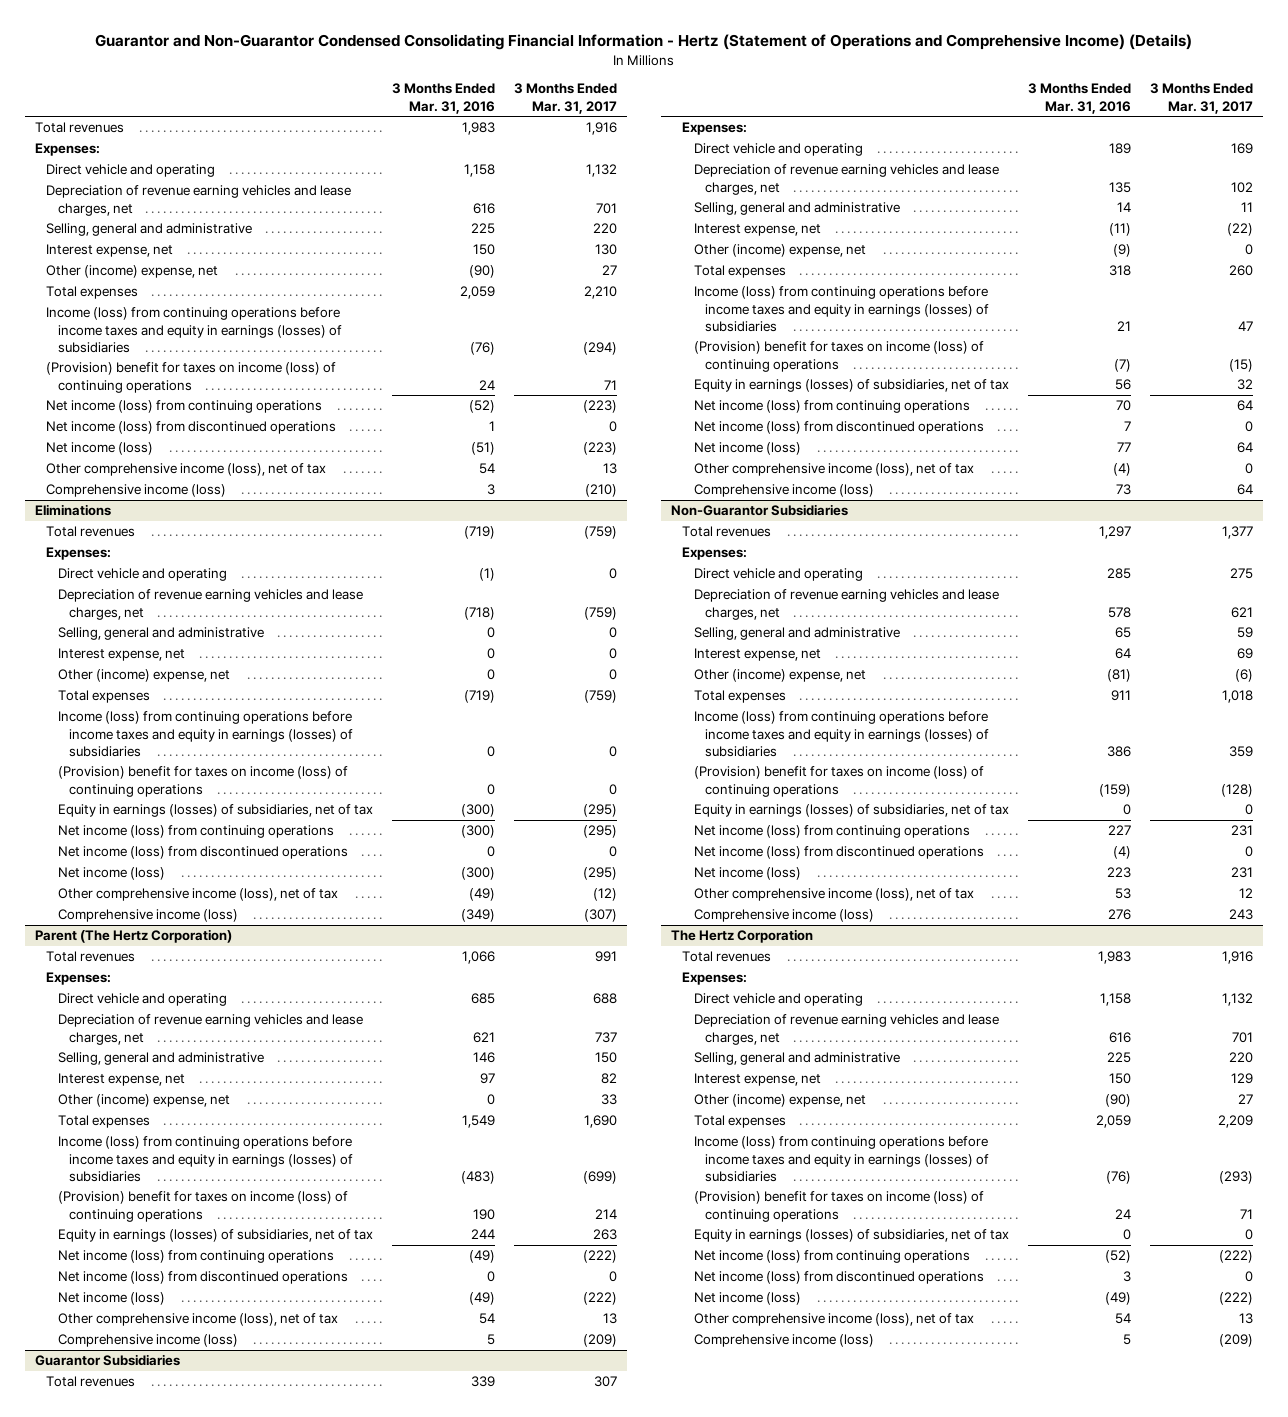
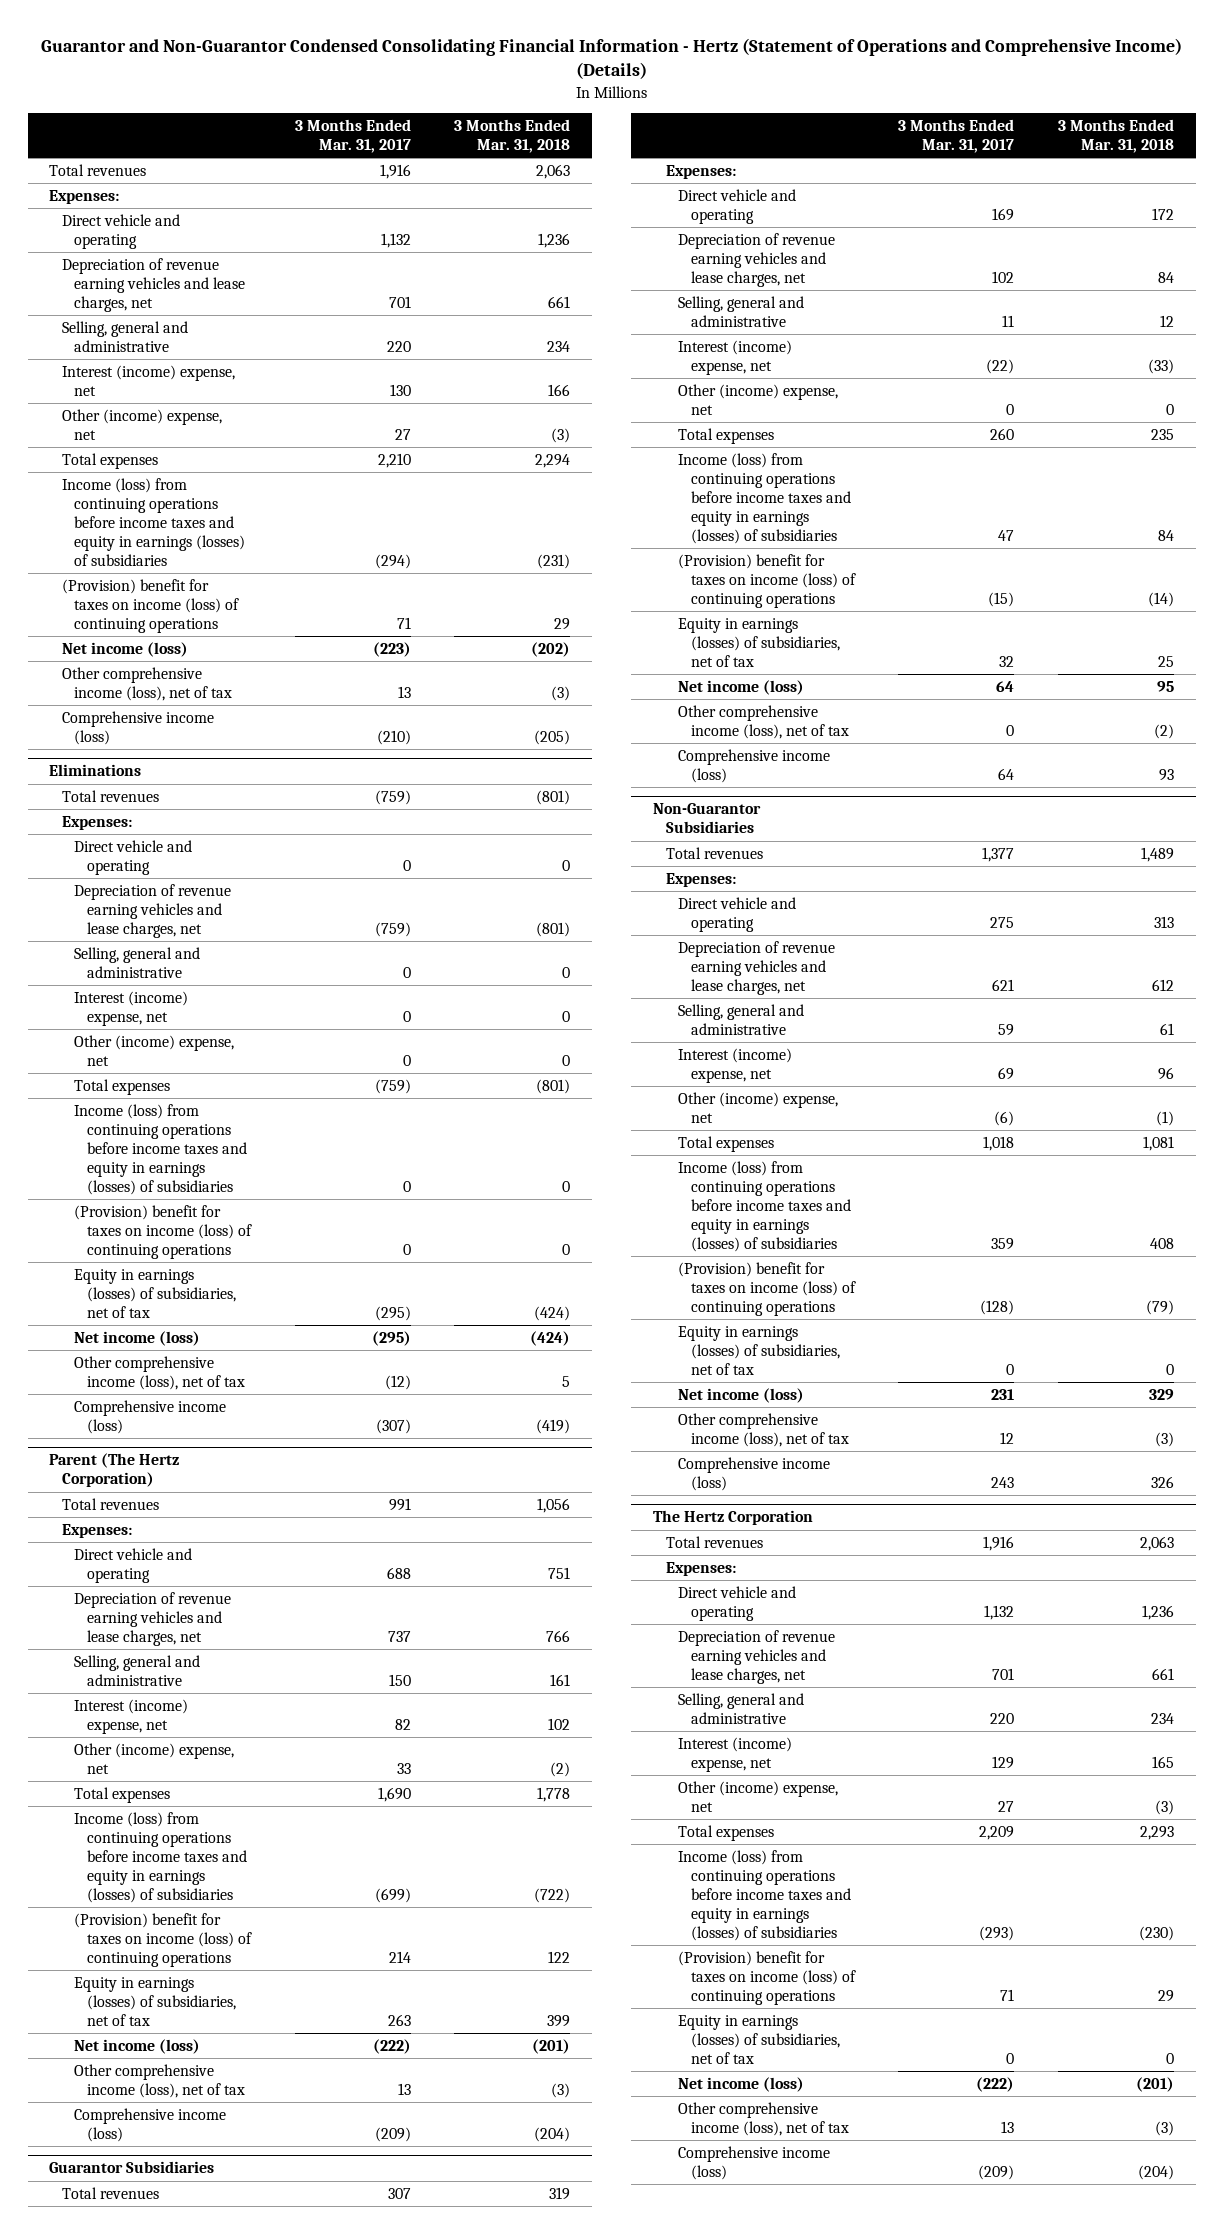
[391,83,495,114] 3 Months Ended Mar. 31, 2016 -> none
none -> [454,119,571,154] 3 Months Ended Mar. 31, 2018
[46,244,174,258] Interest expense, net -> [61,364,235,396] Interest (income) expense, net
[46,400,323,414] Net income (loss) from continuing operations -> none
[46,421,337,435] Net income (loss) from discontinued operations -> none
[57,648,185,662] Interest expense, net -> [74,990,189,1026] Interest (income) expense, net
[57,825,334,839] Net income (loss) from continuing operations -> none
[57,846,348,860] Net income (loss) from discontinued operations -> none
[57,1073,185,1087] Interest expense, net -> [74,1698,189,1734] Interest (income) expense, net
[57,1250,334,1264] Net income (loss) from continuing operations -> none
[57,1271,348,1285] Net income (loss) from discontinued operations -> none
[693,223,821,237] Interest expense, net -> [678,339,793,375] Interest (income) expense, net
[693,400,970,414] Net income (loss) from continuing operations -> none
[693,421,984,435] Net income (loss) from discontinued operations -> none
[693,648,821,662] Interest expense, net -> [678,1047,793,1083] Interest (income) expense, net
[693,825,970,839] Net income (loss) from continuing operations -> none
[693,846,984,860] Net income (loss) from discontinued operations -> none
[693,1073,821,1087] Interest expense, net -> [678,1736,793,1772] Interest (income) expense, net
[693,1250,970,1264] Net income (loss) from continuing operations -> none
[693,1271,984,1285] Net income (loss) from discontinued operations -> none

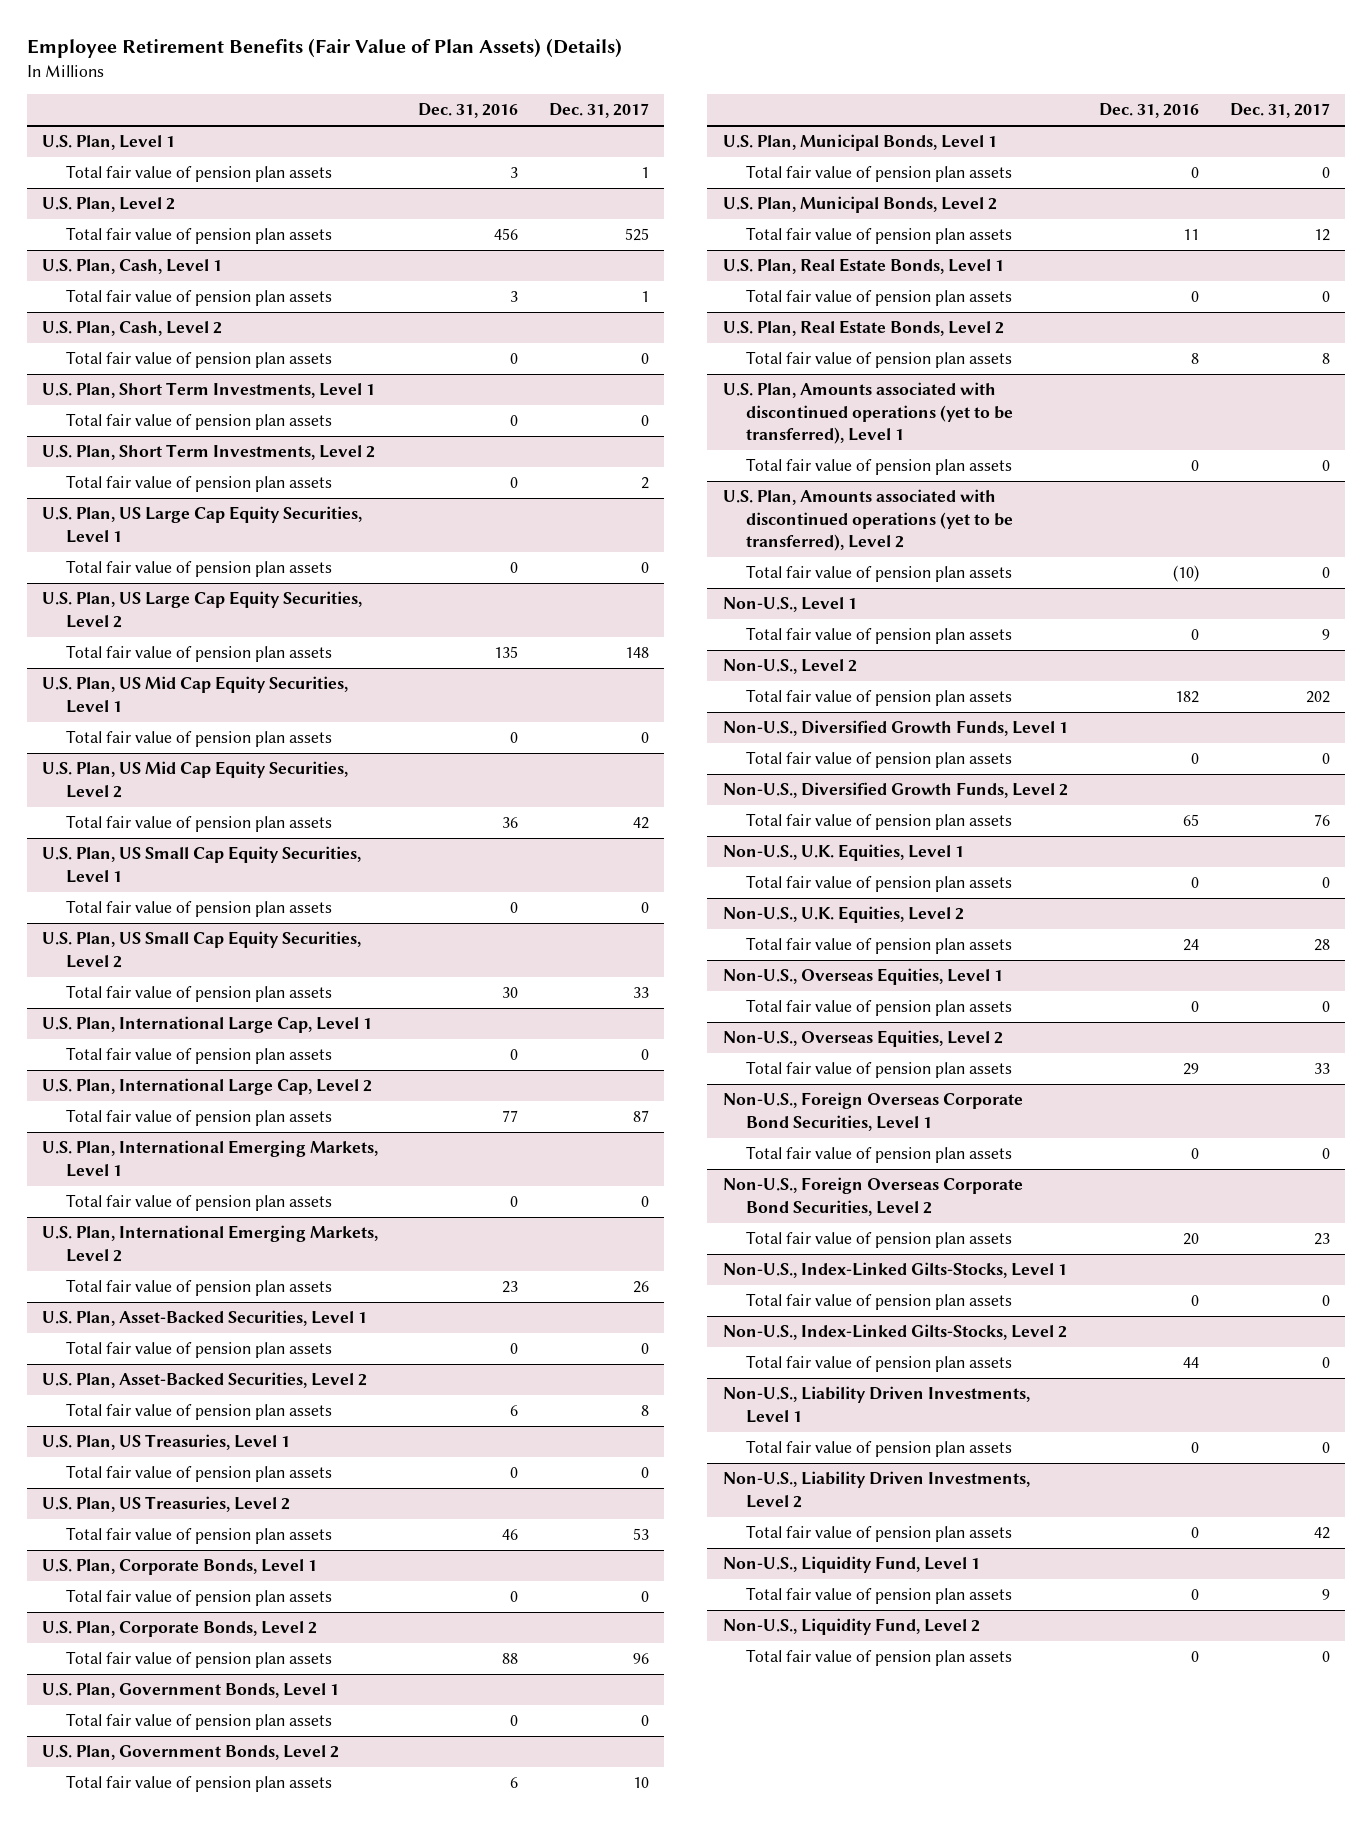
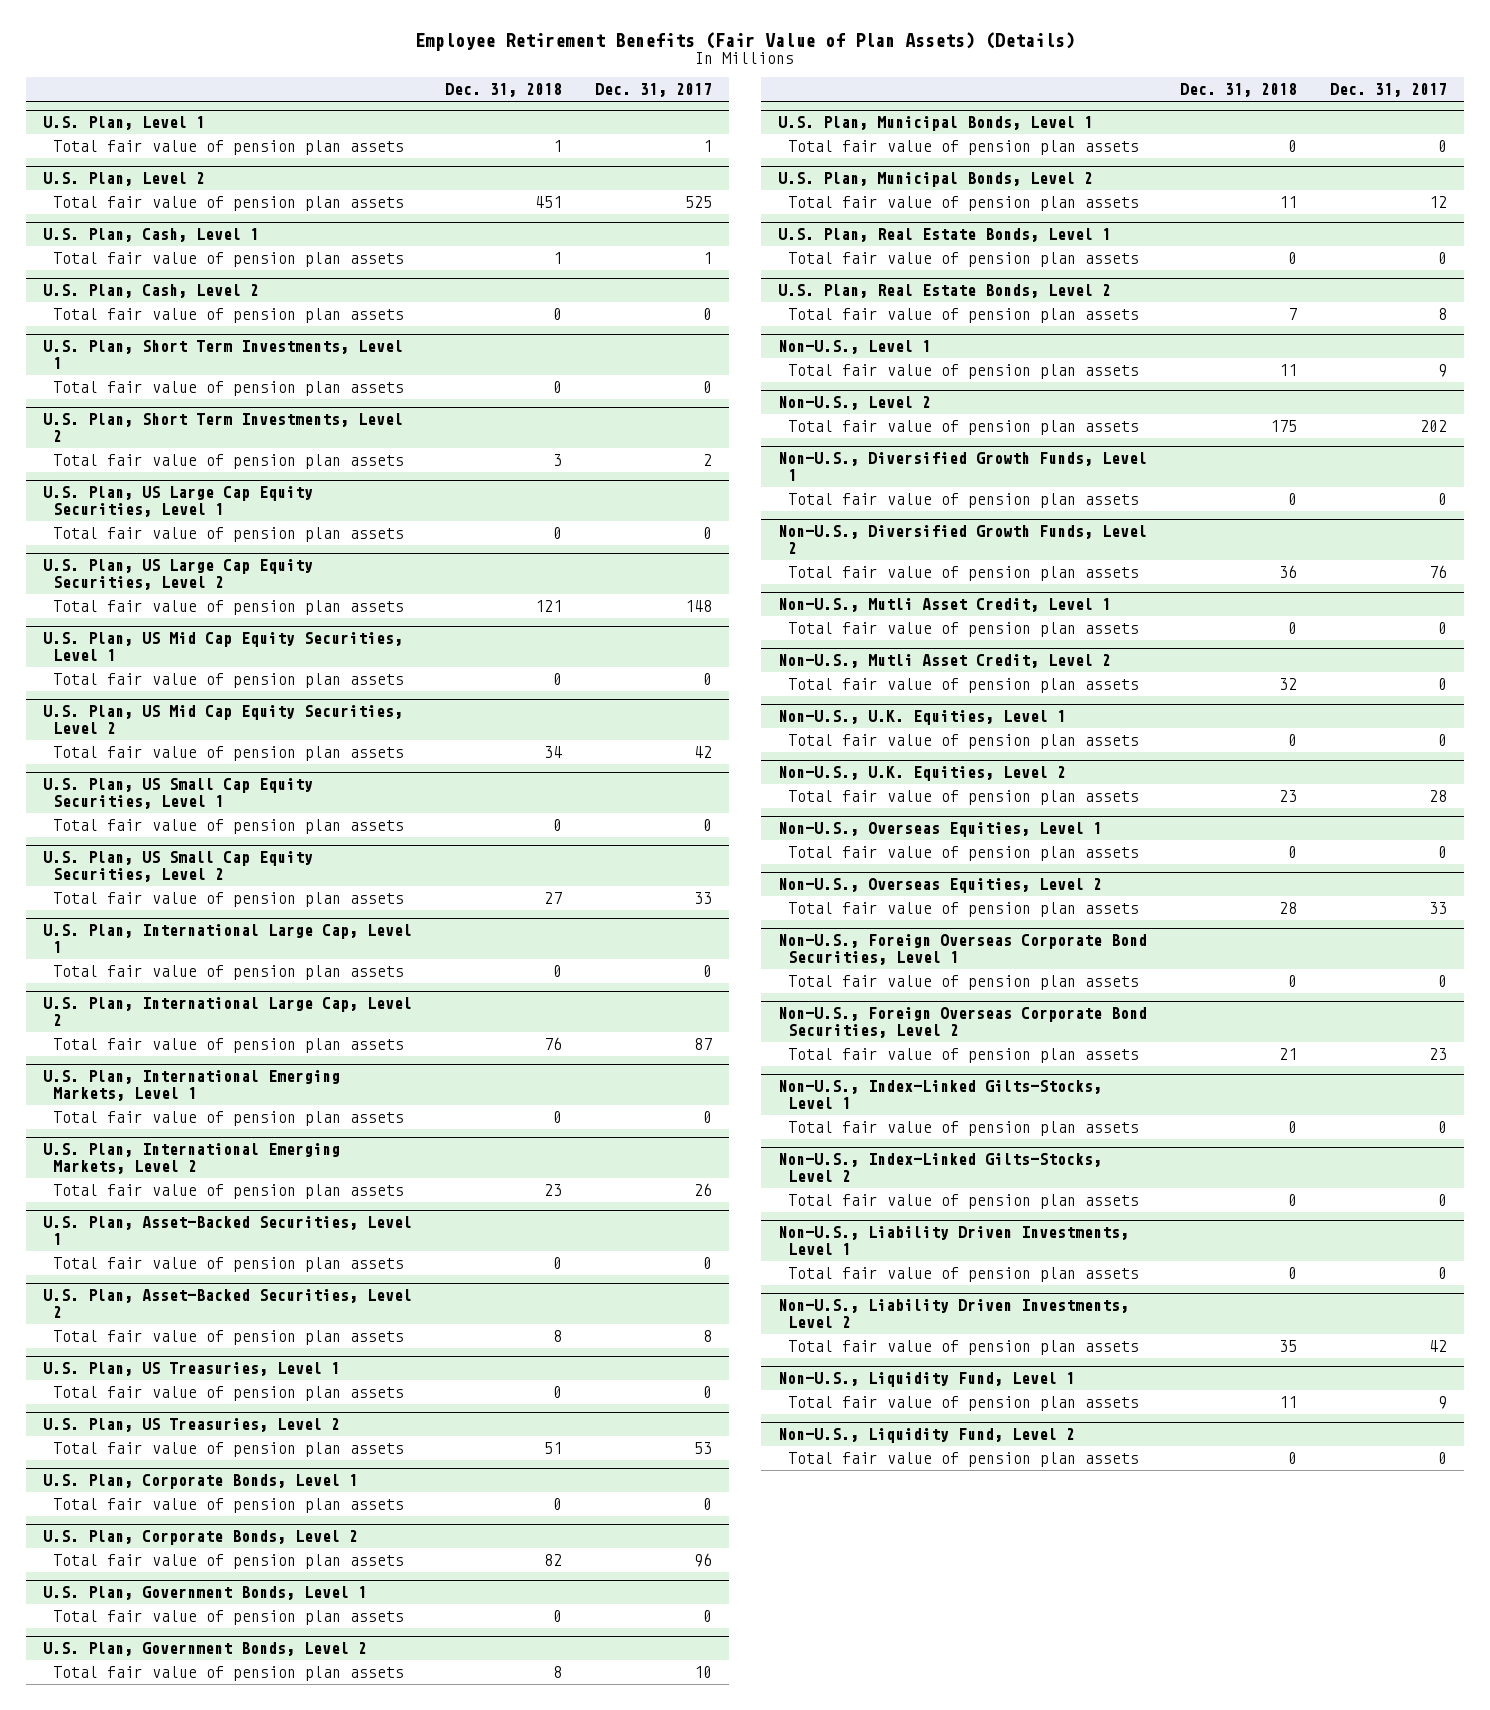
[417,103,518,119] Dec. 31, 2016 -> none
none -> [445,83,563,98] Dec. 31, 2018
[722,382,1014,445] U.S. Plan, Amounts associated with discontinued operations (yet to be transferred), Level 1 -> none
[746,458,1013,476] Total fair value of pension plan assets -> none
[722,489,1014,552] U.S. Plan, Amounts associated with discontinued operations (yet to be transferred), Level 2 -> none
[746,565,1013,583] Total fair value of pension plan assets -> none
none -> [778,598,1112,613] Non-U.S., Mutli Asset Credit, Level 1
none -> [788,622,1140,638] Total fair value of pension plan assets
none -> [778,654,1112,669] Non-U.S., Mutli Asset Credit, Level 2
none -> [788,678,1140,694] Total fair value of pension plan assets

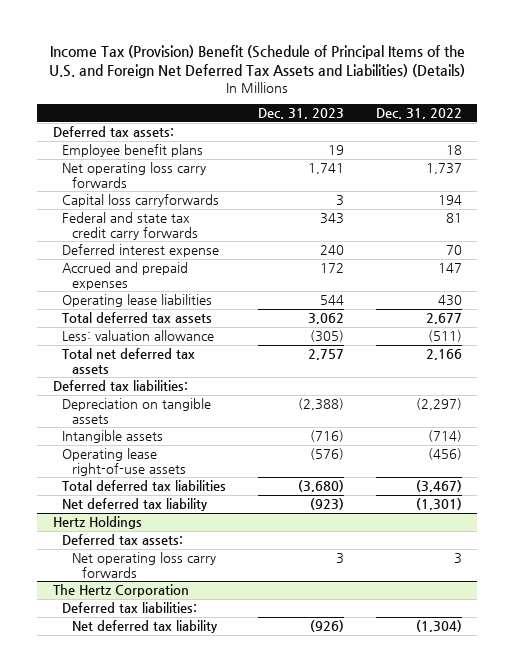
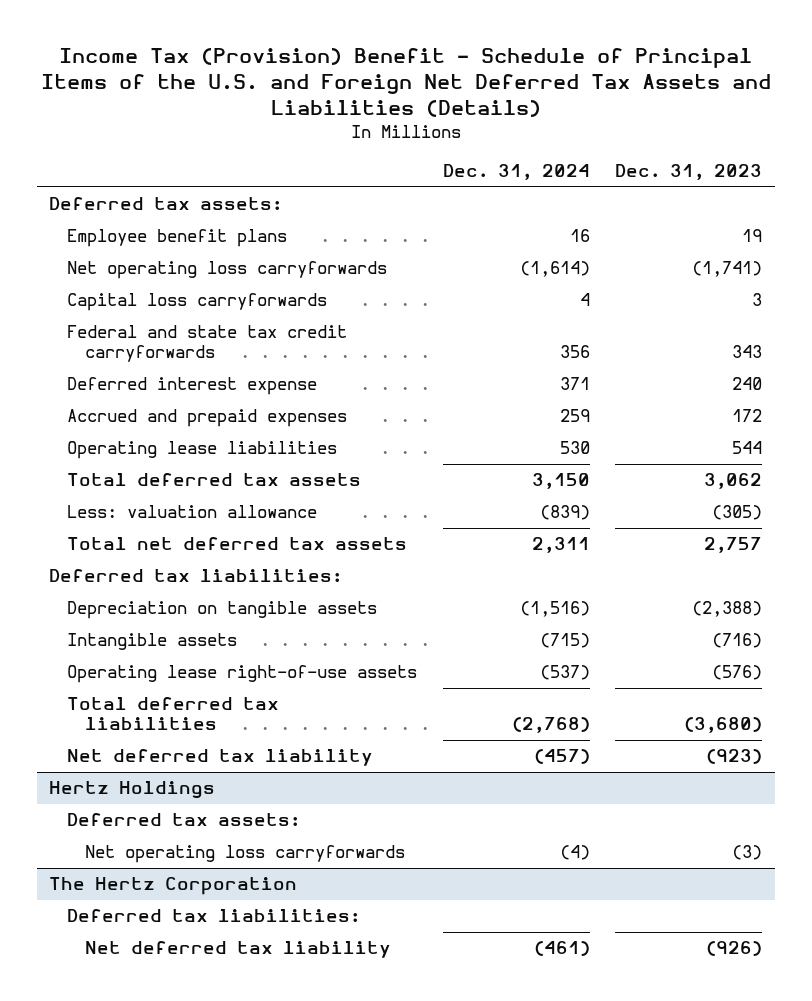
[49,44,466,79] Income Tax (Provision) Benefit (Schedule of Principal Items of the U.S. and Foreign Net Deferred Tax Assets and Liabilities) (Details) -> [40,47,771,118] Income Tax (Provision) Benefit - Schedule of Principal Items of the U.S. and Foreign Net Deferred Tax Assets and Liabilities (Details)
[375,108,462,120] Dec. 31, 2022 -> none
none -> [442,164,590,181] Dec. 31, 2024
[62,162,207,188] Net operating loss carry forwards -> [67,261,388,280] Net operating loss carryforwards
[308,163,345,175] 1,741 -> [692,261,763,278] (1,741)
[62,212,199,240] Federal and state tax credit carry forwards -> [67,325,348,363] Federal and state tax credit carryforwards
[72,552,217,578] Net operating loss carry forwards -> [85,845,406,864] Net operating loss carryforwards
[336,553,345,565] 3 -> [732,845,763,861] (3)

